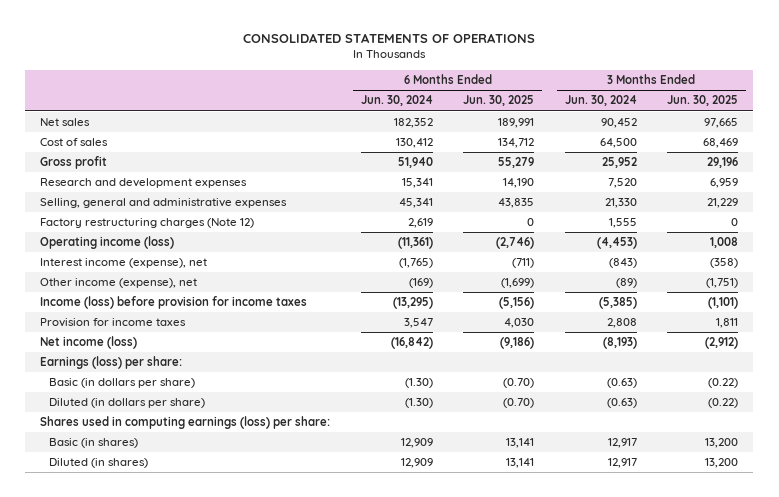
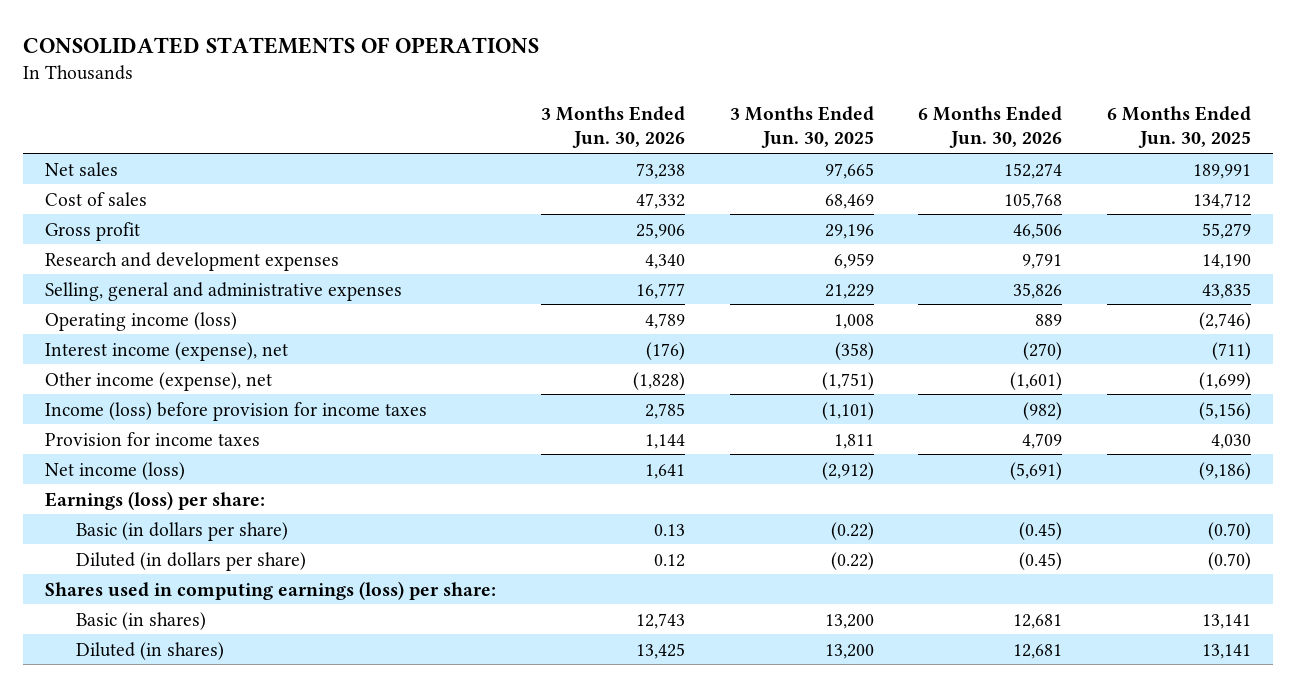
[360,95,433,107] Jun. 30, 2024 -> none
[564,95,637,107] Jun. 30, 2024 -> none
none -> [541,106,686,149] 3 Months Ended Jun. 30, 2026
none -> [918,106,1063,149] 6 Months Ended Jun. 30, 2026
[40,218,255,229] Factory restructuring charges (Note 12) -> none

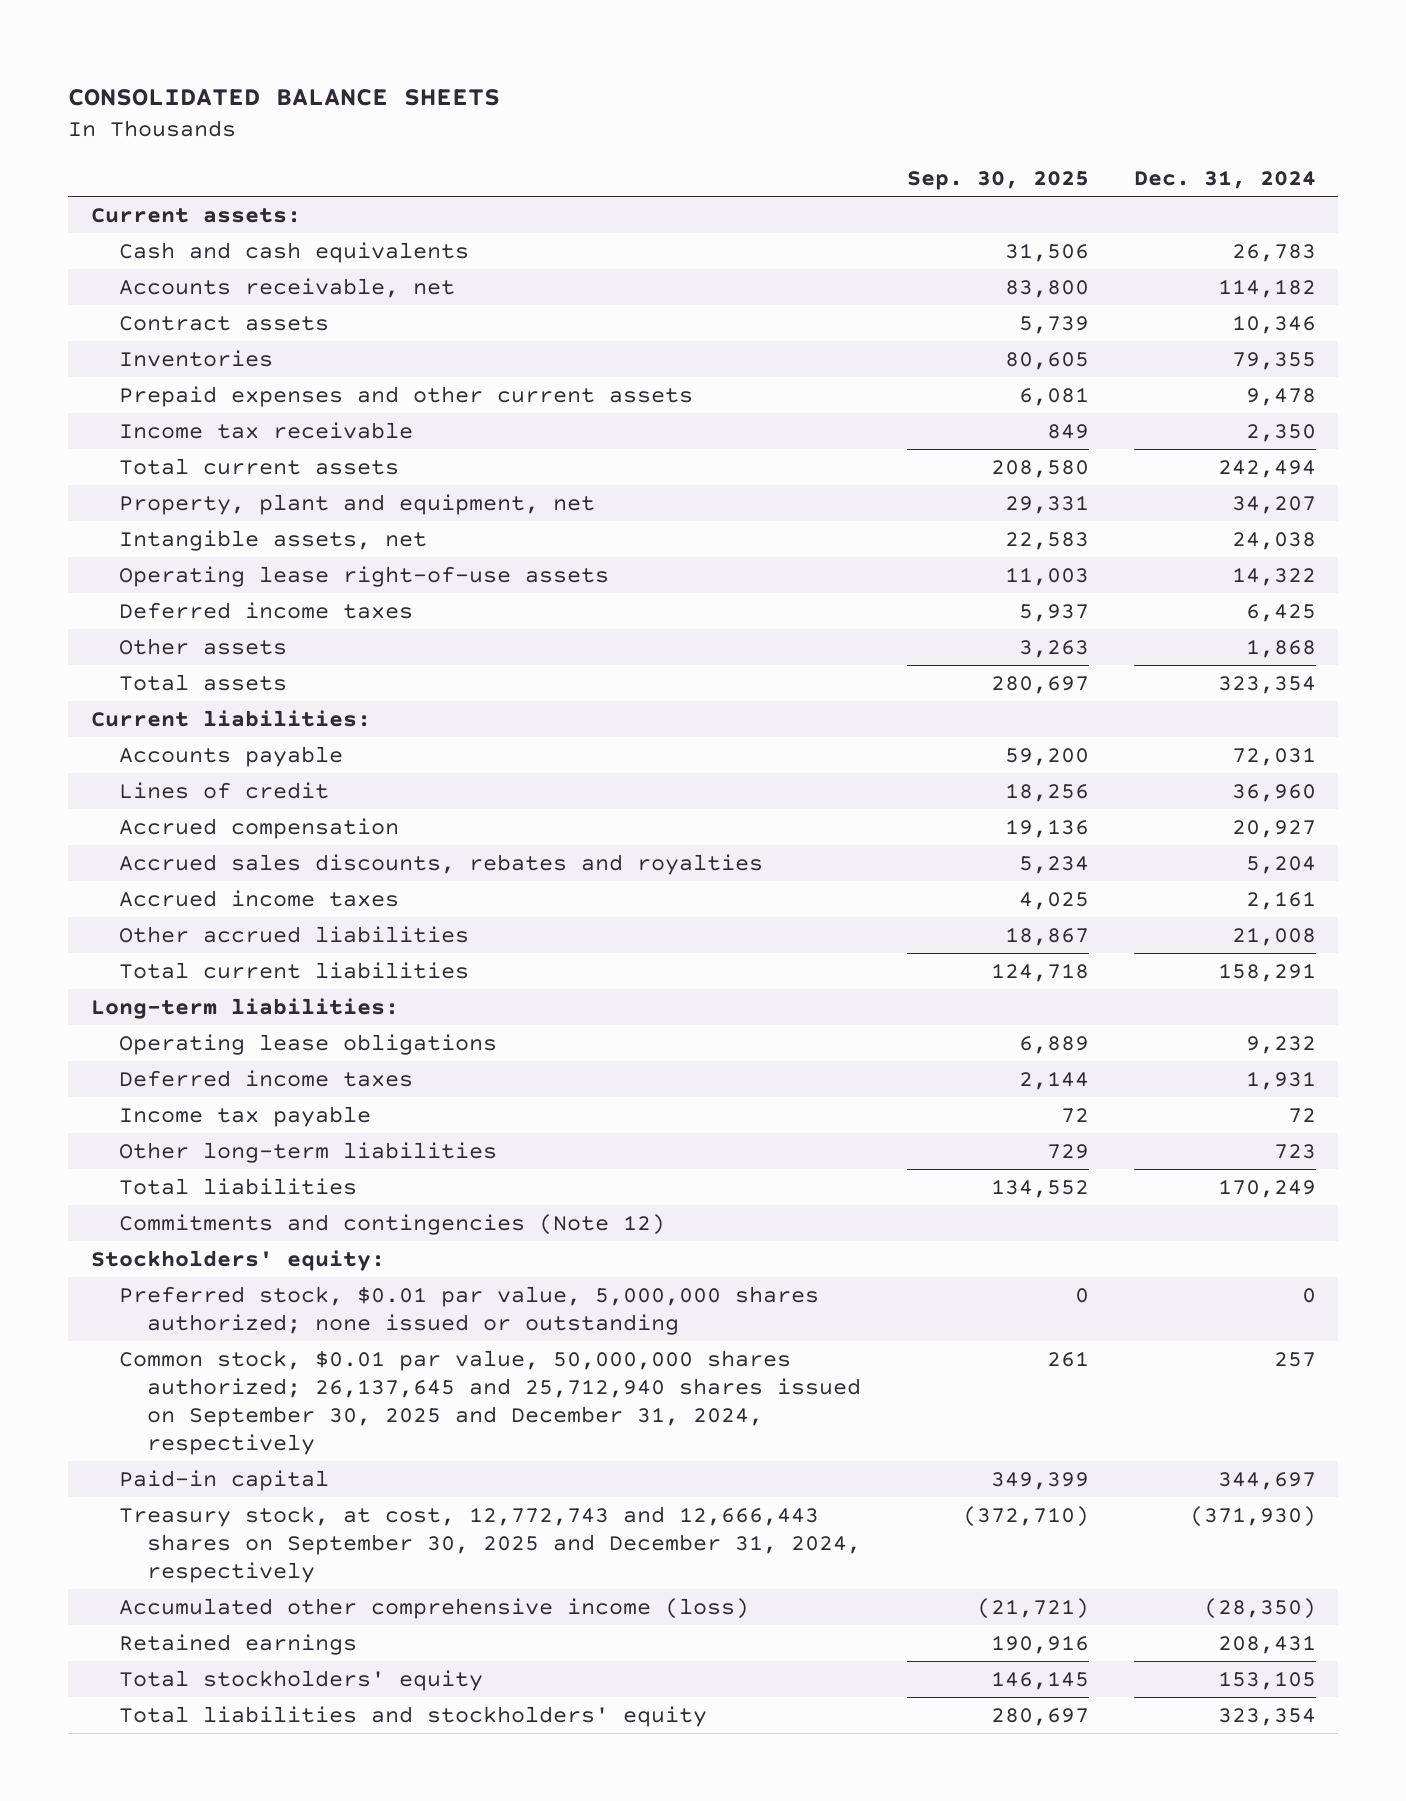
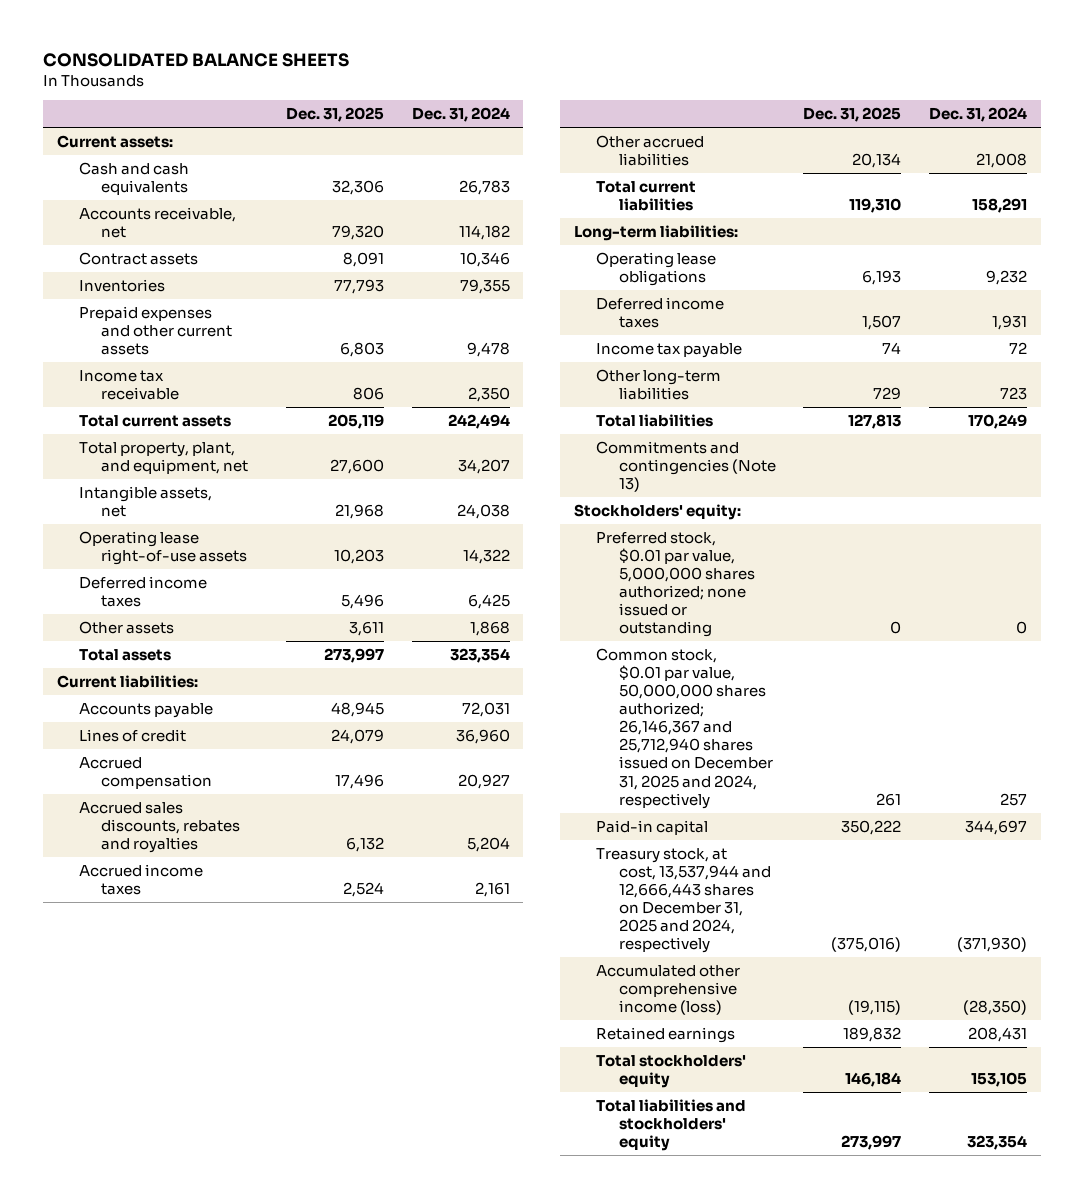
[906,170,1089,190] Sep. 30, 2025 -> none
none -> [286,107,385,123] Dec. 31, 2025
[119,494,596,516] Property, plant and equipment, net -> [79,441,249,474] Total property, plant, and equipment, net
[119,1214,666,1236] Commitments and contingencies (Note 12) -> [596,440,776,492] Commitments and contingencies (Note 13)
[119,1350,862,1455] Common stock, $0.01 par value, 50,000,000 shares authorized; 26,137,645 and 25,712,940 shares issued on September 30, 2025 and December 31, 2024, respectively -> [596,647,773,809] Common stock, $0.01 par value, 50,000,000 shares authorized; 26,146,367 and 25,712,940 shares issued on December 31, 2025 and 2024, respectively
[119,1506,862,1583] Treasury stock, at cost, 12,772,743 and 12,666,443 shares on September 30, 2025 and December 31, 2024, respectively -> [596,847,771,954] Treasury stock, at cost, 13,537,944 and 12,666,443 shares on December 31, 2025 and 2024, respectively

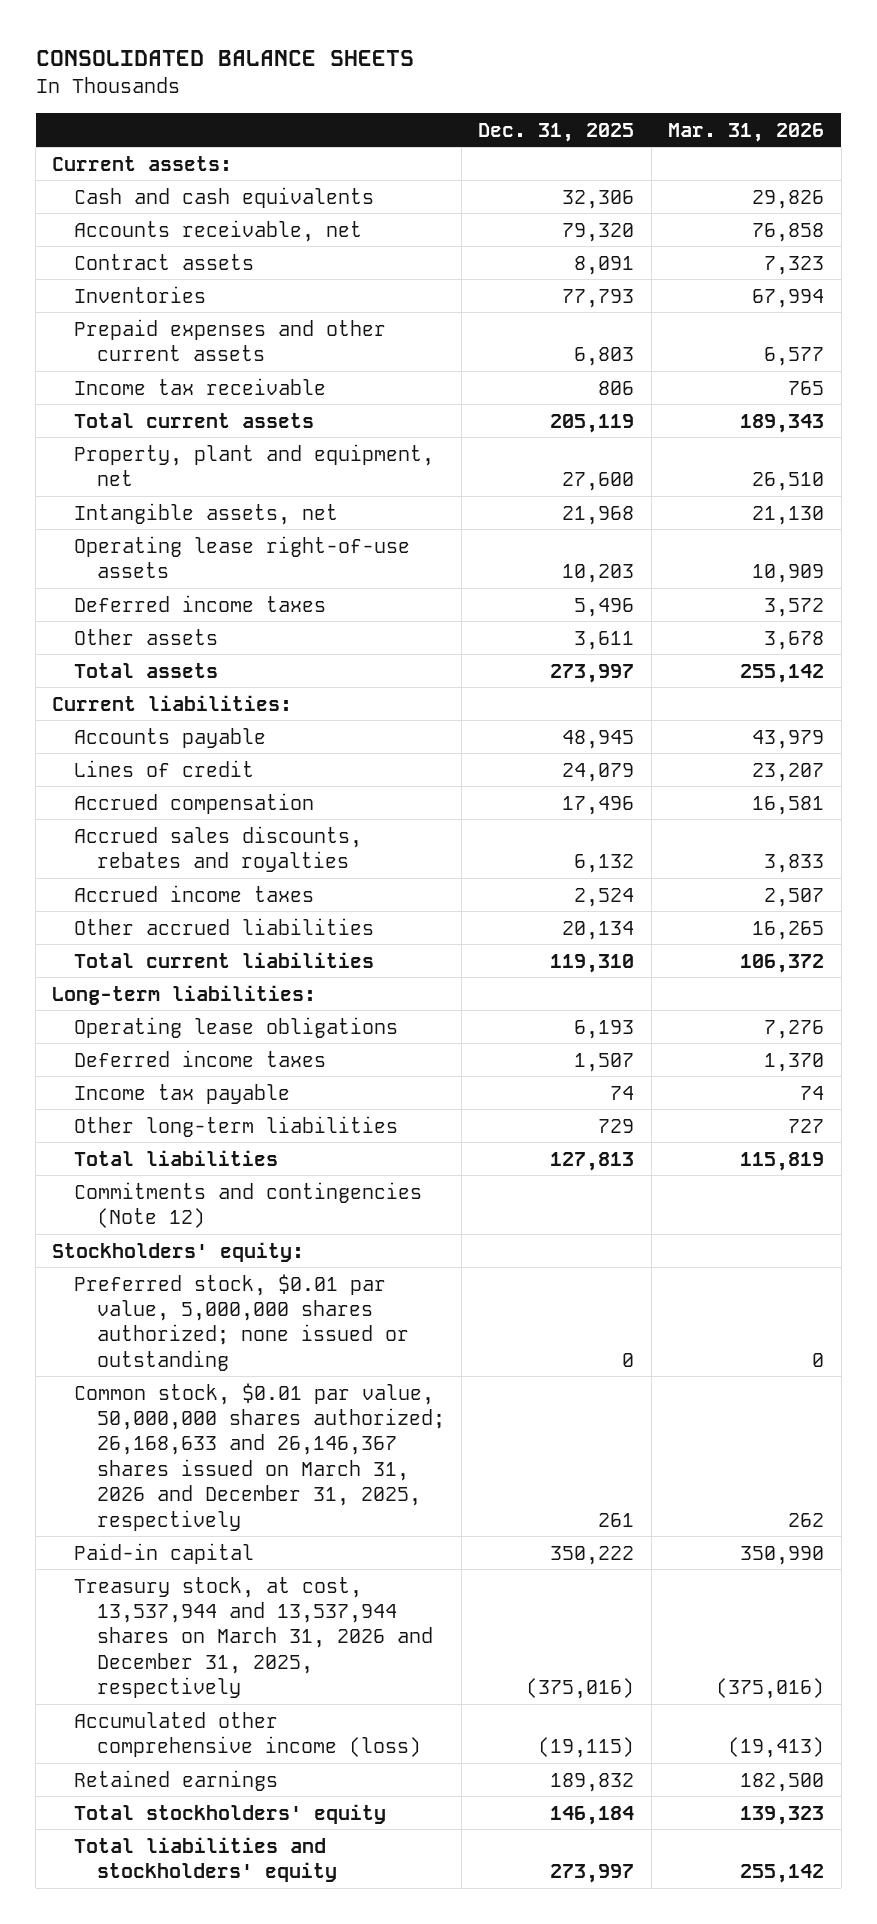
[411,107,510,123] Dec. 31, 2024 -> none
none -> [668,122,825,142] Mar. 31, 2026
[79,441,249,474] Total property, plant, and equipment, net -> [74,443,435,486] Property, plant and equipment, net
[596,440,776,492] Commitments and contingencies (Note 13) -> [74,1181,423,1228] Commitments and contingencies (Note 12)
[596,647,773,809] Common stock, $0.01 par value, 50,000,000 shares authorized; 26,146,367 and 25,712,940 shares issued on December 31, 2025 and 2024, respectively -> [74,1382,445,1531] Common stock, $0.01 par value, 50,000,000 shares authorized; 26,168,633 and 26,146,367 shares issued on March 31, 2026 and December 31, 2025, respectively
[596,847,771,954] Treasury stock, at cost, 13,537,944 and 12,666,443 shares on December 31, 2025 and 2024, respectively -> [74,1576,433,1699] Treasury stock, at cost, 13,537,944 and 13,537,944 shares on March 31, 2026 and December 31, 2025, respectively

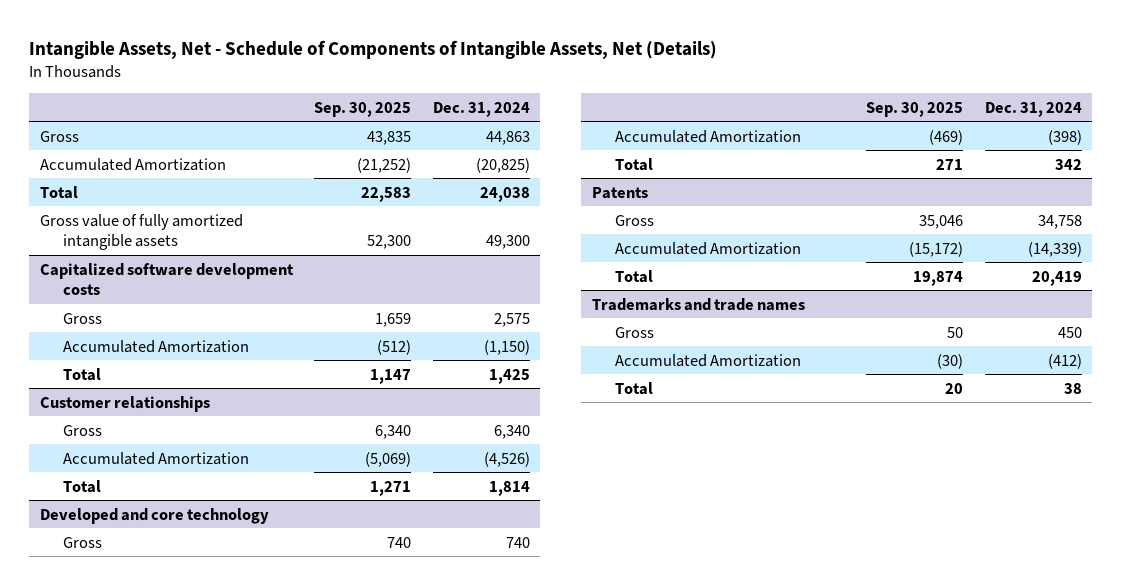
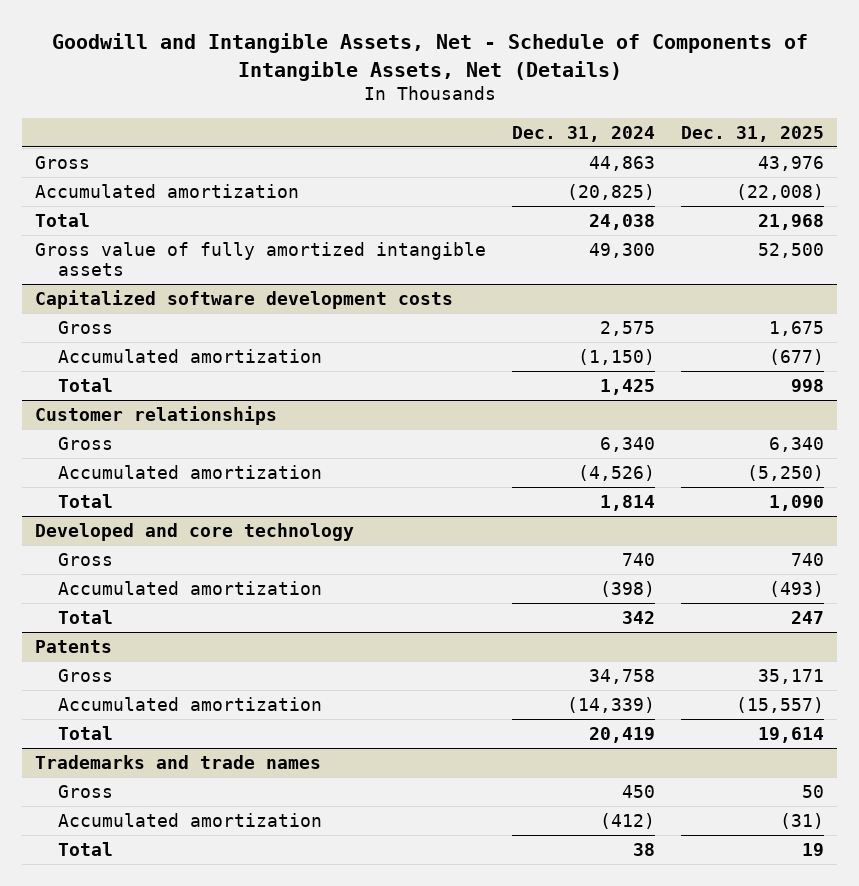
[29,39,718,59] Intangible Assets, Net - Schedule of Components of Intangible Assets, Net (Details) -> [51,33,808,81] Goodwill and Intangible Assets, Net - Schedule of Components of Intangible Assets, Net (Details)
[314,101,412,117] Sep. 30, 2025 -> none
none -> [681,125,825,142] Dec. 31, 2025
[39,157,226,171] Accumulated Amortization -> [35,183,300,198] Accumulated amortization
[63,339,250,353] Accumulated Amortization -> [58,348,323,363] Accumulated amortization
[63,451,250,465] Accumulated Amortization -> [58,464,323,479] Accumulated amortization
[615,129,802,143] Accumulated Amortization -> [58,580,323,595] Accumulated amortization
[615,241,802,255] Accumulated Amortization -> [58,696,323,711] Accumulated amortization
[615,353,802,367] Accumulated Amortization -> [58,812,323,827] Accumulated amortization

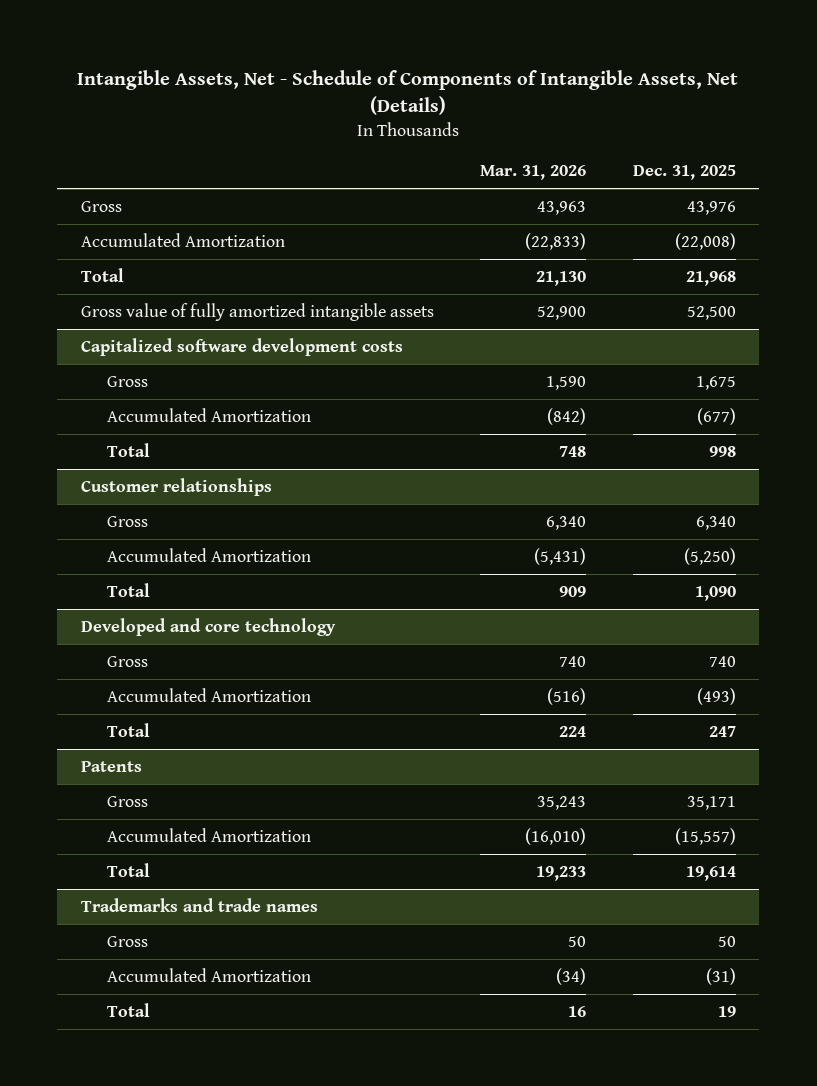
[51,33,808,81] Goodwill and Intangible Assets, Net - Schedule of Components of Intangible Assets, Net (Details) -> [77,69,739,115] Intangible Assets, Net - Schedule of Components of Intangible Assets, Net (Details)
[512,125,656,142] Dec. 31, 2024 -> none
none -> [480,165,587,181] Mar. 31, 2026
[35,183,300,198] Accumulated amortization -> [80,233,285,248] Accumulated Amortization
[58,348,323,363] Accumulated amortization -> [106,408,311,423] Accumulated Amortization
[58,464,323,479] Accumulated amortization -> [106,548,311,563] Accumulated Amortization
[58,580,323,595] Accumulated amortization -> [106,688,311,703] Accumulated Amortization
[58,696,323,711] Accumulated amortization -> [106,828,311,843] Accumulated Amortization
[58,812,323,827] Accumulated amortization -> [106,968,311,983] Accumulated Amortization

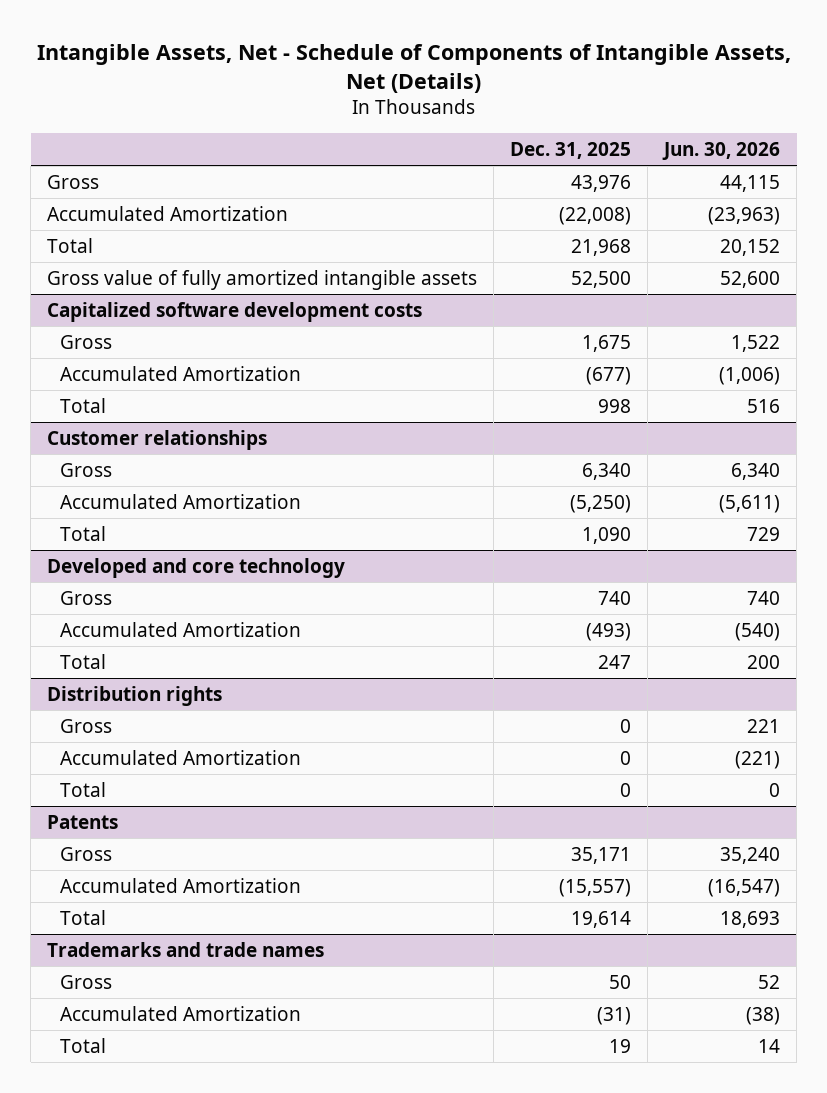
[480,165,587,181] Mar. 31, 2026 -> none
none -> [662,141,781,160] Jun. 30, 2026
none -> [47,685,223,706] Distribution rights
none -> [60,718,113,733] Gross
none -> [60,749,302,765] Accumulated Amortization
none -> [60,781,107,797] Total

